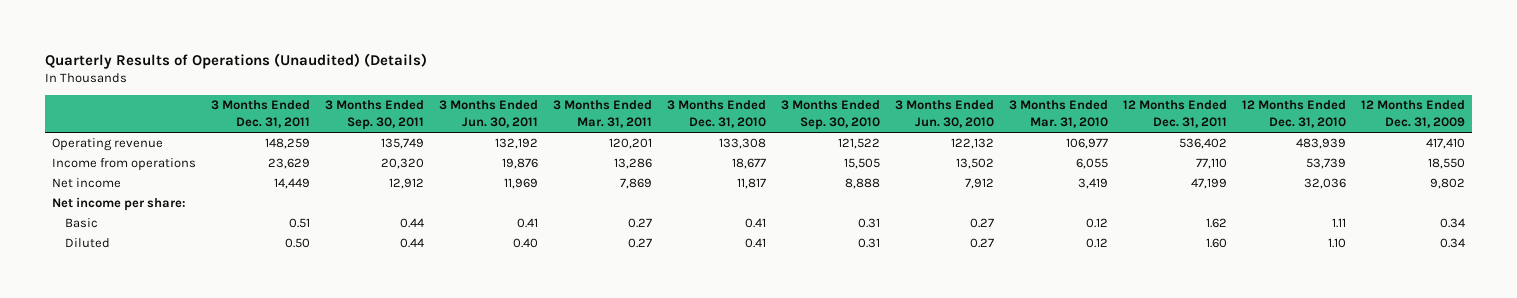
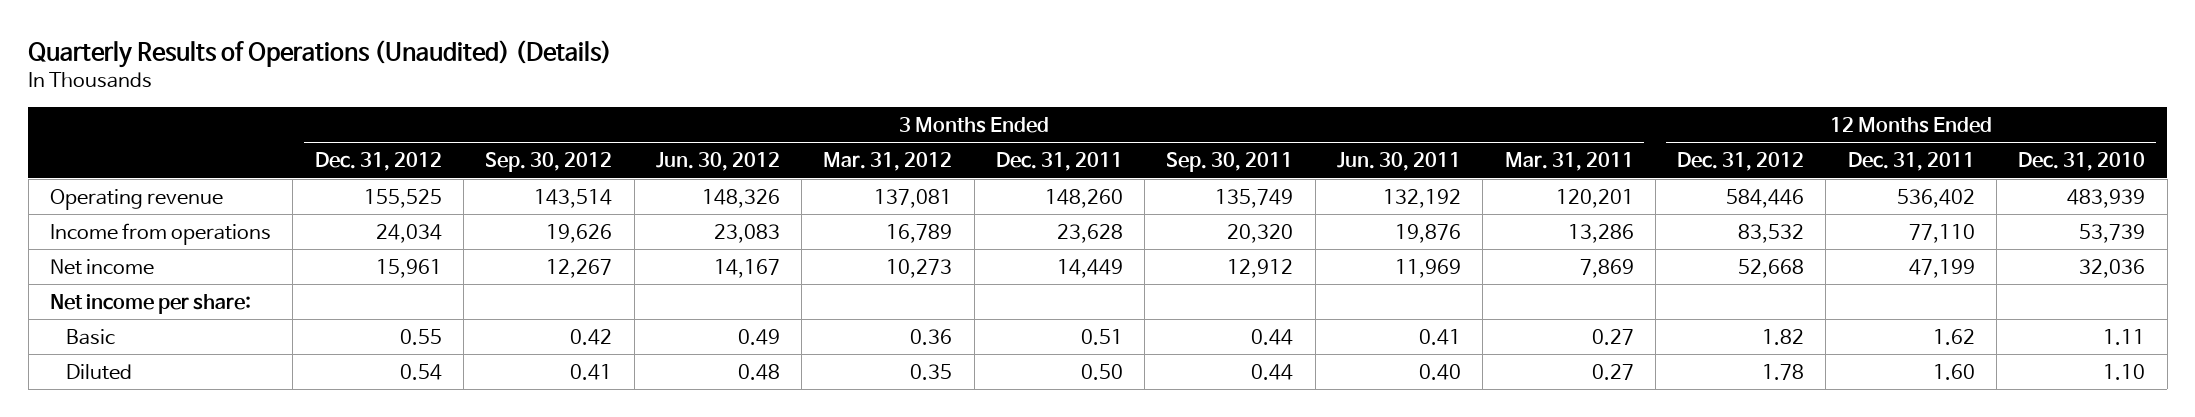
[666,100,766,129] 3 Months Ended Dec. 31, 2010 -> none
[780,100,880,131] 3 Months Ended Sep. 30, 2010 -> none
[894,100,994,129] 3 Months Ended Jun. 30, 2010 -> none
[1008,100,1108,129] 3 Months Ended Mar. 31, 2010 -> none
[1360,100,1465,129] 12 Months Ended Dec. 31, 2009 -> none
none -> [314,152,442,172] Dec. 31, 2012
none -> [485,152,613,173] Sep. 30, 2012
none -> [655,152,780,172] Jun. 30, 2012
none -> [823,152,953,172] Mar. 31, 2012
none -> [1677,152,1805,172] Dec. 31, 2012
[265,138,311,150] 148,259 -> [1044,188,1123,208] 148,260
[268,158,311,170] 23,629 -> [1056,223,1123,243] 23,628

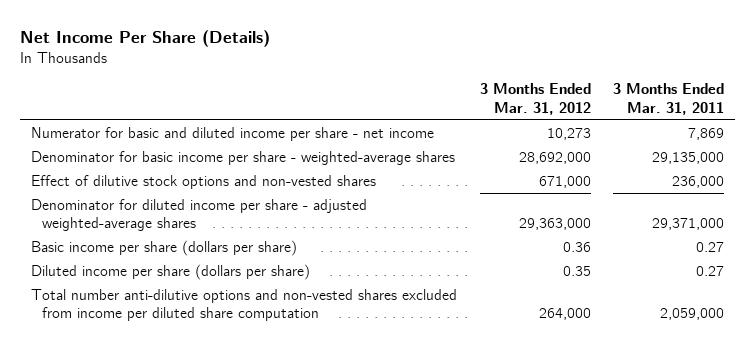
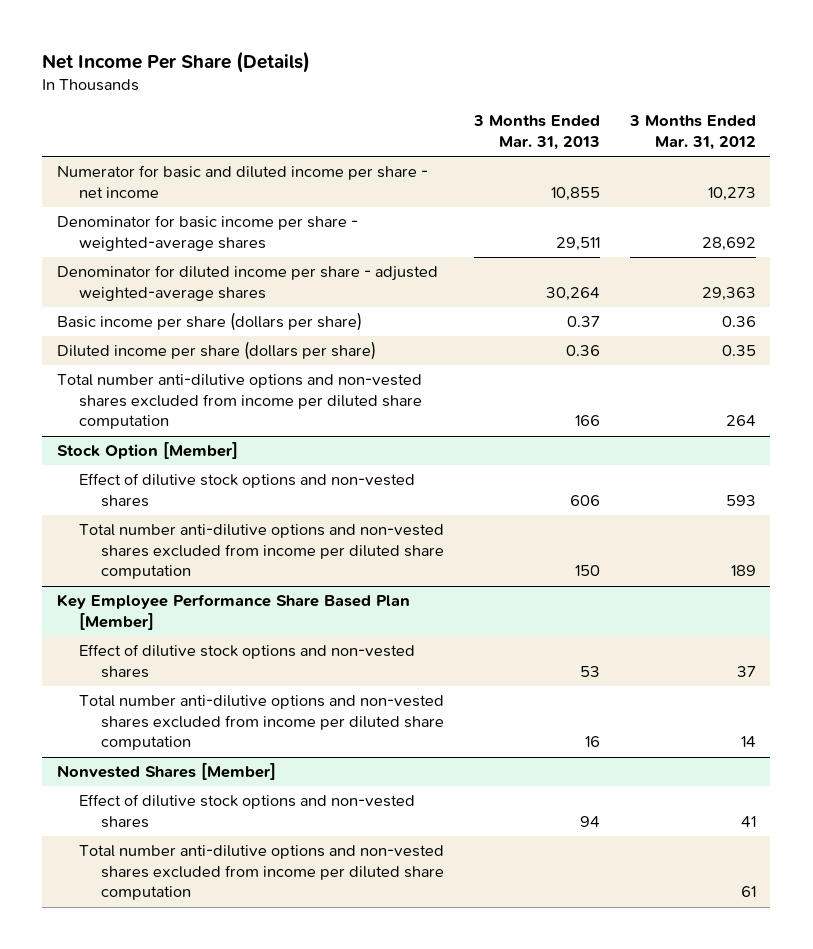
[613,83,725,115] 3 Months Ended Mar. 31, 2011 -> none
none -> [472,115,600,151] 3 Months Ended Mar. 31, 2013
[31,175,377,190] Effect of dilutive stock options and non-vested shares -> none
[518,152,591,165] 28,692,000 -> [701,236,756,251] 28,692
[518,218,591,231] 29,363,000 -> [701,286,756,301] 29,363
[538,308,591,321] 264,000 -> [725,415,756,427] 264
none -> [57,442,239,460] Stock Option [Member]
none -> [79,473,416,507] Effect of dilutive stock options and non-vested shares
none -> [79,524,445,580] Total number anti-dilutive options and non-vested shares excluded from income per diluted share computation
none -> [57,594,411,630] Key Employee Performance Share Based Plan [Member]
none -> [79,644,416,678] Effect of dilutive stock options and non-vested shares
none -> [79,695,445,751] Total number anti-dilutive options and non-vested shares excluded from income per diluted share computation
none -> [57,763,277,781] Nonvested Shares [Member]
none -> [79,794,416,828] Effect of dilutive stock options and non-vested shares
none -> [79,845,445,901] Total number anti-dilutive options and non-vested shares excluded from income per diluted share computation

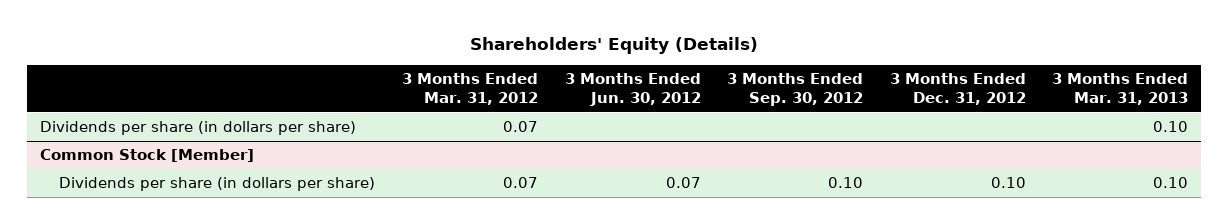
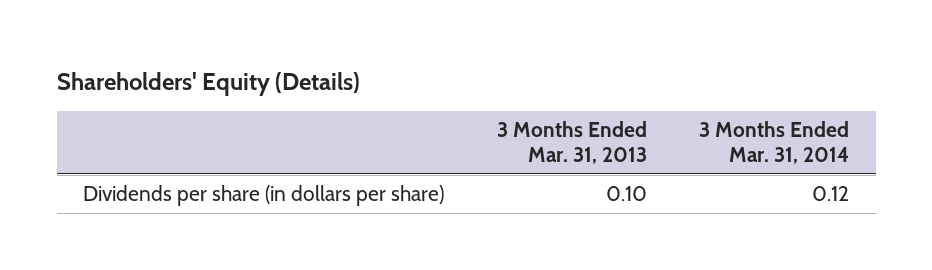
[401,73,538,106] 3 Months Ended Mar. 31, 2012 -> none
[564,73,701,107] 3 Months Ended Jun. 30, 2012 -> none
[727,73,864,107] 3 Months Ended Sep. 30, 2012 -> none
[889,73,1026,106] 3 Months Ended Dec. 31, 2012 -> none
none -> [699,120,850,165] 3 Months Ended Mar. 31, 2014
[40,149,255,163] Common Stock [Member] -> none
[59,177,376,192] Dividends per share (in dollars per share) -> none

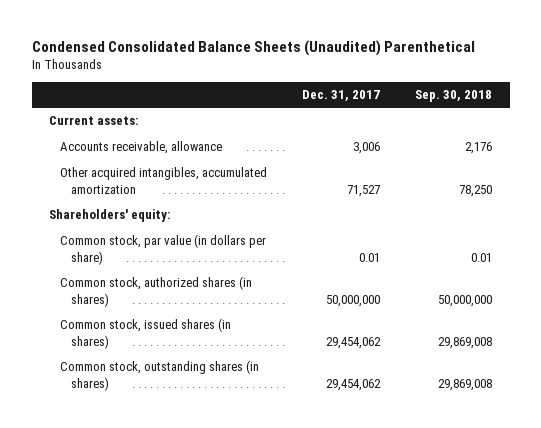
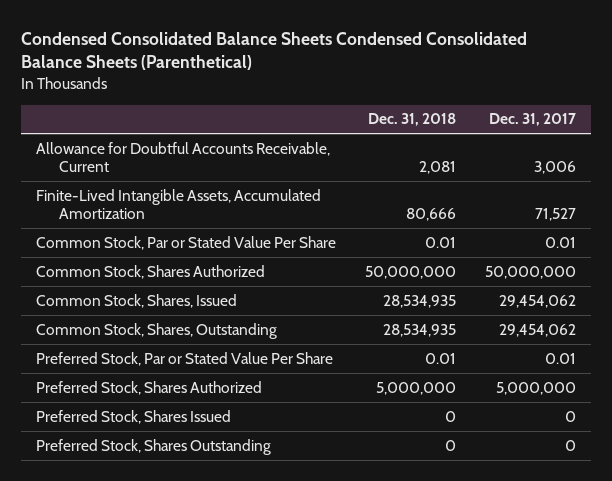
[31,39,475,56] Condensed Consolidated Balance Sheets (Unaudited) Parenthetical -> [20,31,527,71] Condensed Consolidated Balance Sheets Condensed Consolidated Balance Sheets (Parenthetical)
[415,90,493,103] Sep. 30, 2018 -> none
none -> [367,113,456,127] Dec. 31, 2018
[49,116,139,126] Current assets: -> none
[49,209,171,223] Shareholders' equity: -> none
[60,141,223,155] Accounts receivable, allowance -> [35,141,330,172] Allowance for Doubtful Accounts Receivable, Current
[60,167,268,194] Other acquired intangibles, accumulated amortization -> [35,188,321,219] Finite-Lived Intangible Assets, Accumulated Amortization
[60,234,267,265] Common stock, par value (in dollars per share) -> [35,235,336,250] Common Stock, Par or Stated Value Per Share
[60,276,253,307] Common stock, authorized shares (in shares) -> [35,264,265,279] Common Stock, Shares Authorized
[60,318,232,349] Common stock, issued shares (in shares) -> [35,293,237,308] Common Stock, Shares, Issued
[60,360,260,391] Common stock, outstanding shares (in shares) -> [35,322,277,339] Common Stock, Shares, Outstanding
none -> [35,351,333,366] Preferred Stock, Par or Stated Value Per Share
none -> [35,380,262,395] Preferred Stock, Shares Authorized
none -> [35,409,231,424] Preferred Stock, Shares Issued
none -> [35,438,271,455] Preferred Stock, Shares Outstanding

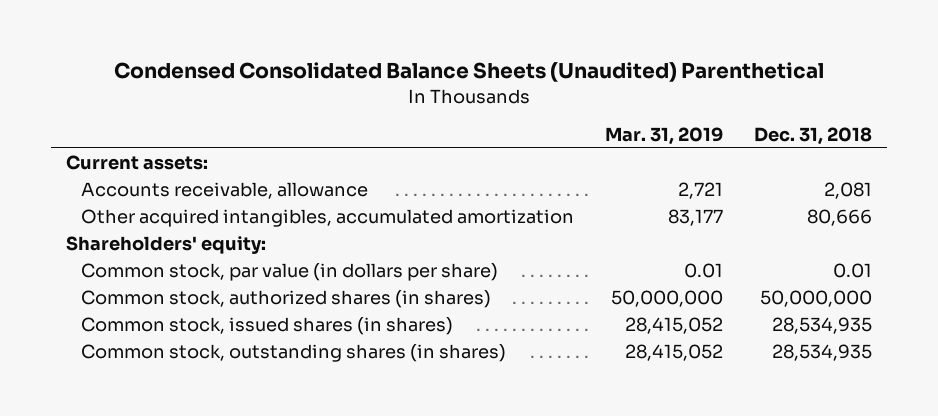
[20,31,527,71] Condensed Consolidated Balance Sheets Condensed Consolidated Balance Sheets (Parenthetical) -> [113,62,824,83] Condensed Consolidated Balance Sheets (Unaudited) Parenthetical
[489,113,577,127] Dec. 31, 2017 -> none
none -> [604,126,723,145] Mar. 31, 2019
[35,351,333,366] Preferred Stock, Par or Stated Value Per Share -> none
[35,380,262,395] Preferred Stock, Shares Authorized -> none
[35,409,231,424] Preferred Stock, Shares Issued -> none
[35,438,271,455] Preferred Stock, Shares Outstanding -> none
none -> [65,155,208,171] Current assets:
[35,141,330,172] Allowance for Doubtful Accounts Receivable, Current -> [80,182,368,200] Accounts receivable, allowance
[35,188,321,219] Finite-Lived Intangible Assets, Accumulated Amortization -> [80,209,574,228] Other acquired intangibles, accumulated amortization
none -> [65,236,266,255] Shareholders' equity:
[35,235,336,250] Common Stock, Par or Stated Value Per Share -> [80,263,498,282] Common stock, par value (in dollars per share)
[35,264,265,279] Common Stock, Shares Authorized -> [80,290,491,309] Common stock, authorized shares (in shares)
[35,293,237,308] Common Stock, Shares, Issued -> [80,317,453,336] Common stock, issued shares (in shares)
[35,322,277,339] Common Stock, Shares, Outstanding -> [80,344,506,363] Common stock, outstanding shares (in shares)

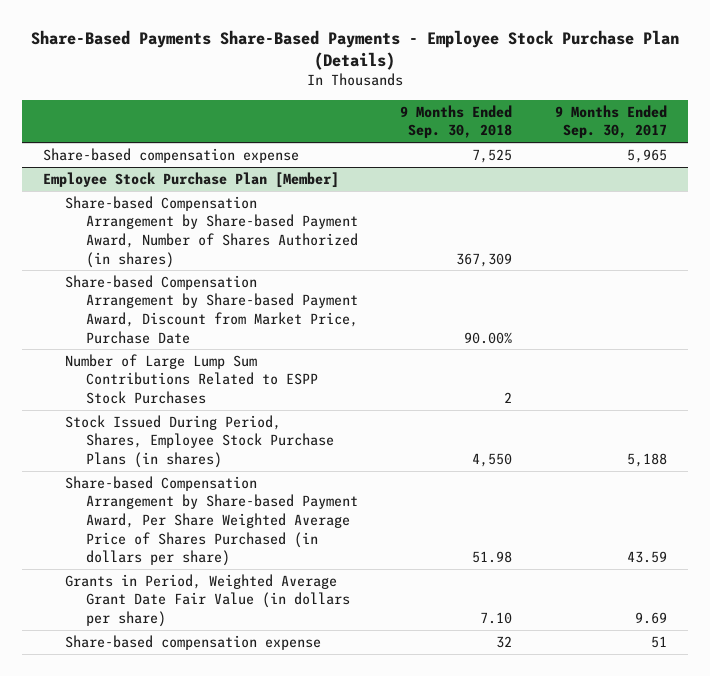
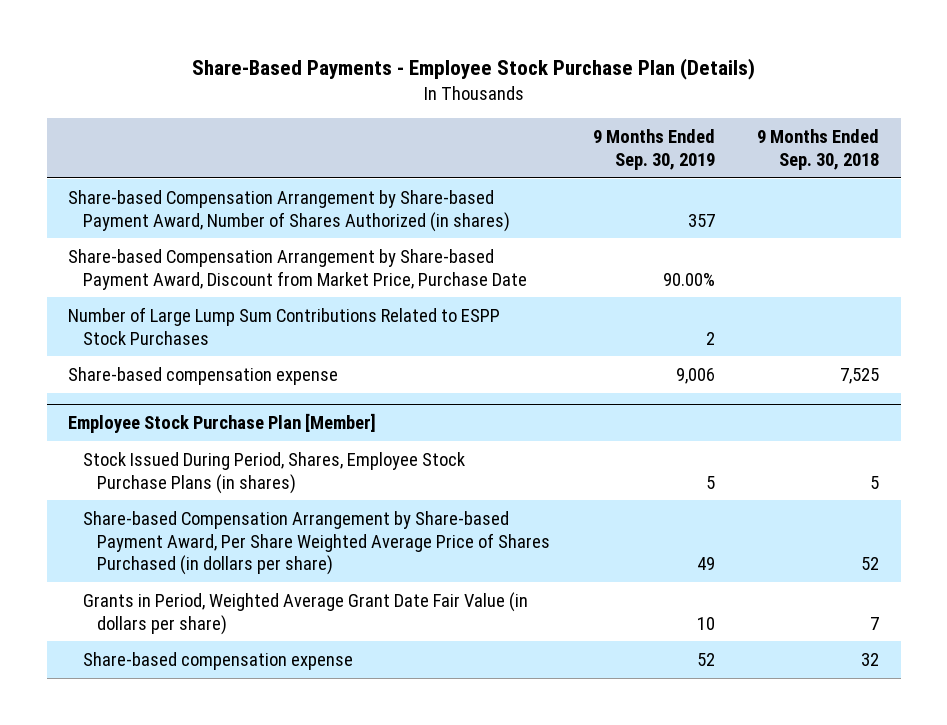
[30,29,679,71] Share-Based Payments Share-Based Payments - Employee Stock Purchase Plan (Details) -> [191,58,755,81] Share-Based Payments - Employee Stock Purchase Plan (Details)
[554,104,667,139] 9 Months Ended Sep. 30, 2017 -> none
none -> [592,128,715,170] 9 Months Ended Sep. 30, 2019
none -> [68,189,510,232] Share-based Compensation Arrangement by Share-based Payment Award, Number of Shares Authorized (in shares)
none -> [68,248,527,290] Share-based Compensation Arrangement by Share-based Payment Award, Discount from Market Price, Purchase Date
none -> [68,306,501,345] Number of Large Lump Sum Contributions Related to ESPP Stock Purchases
[64,195,359,268] Share-based Compensation Arrangement by Share-based Payment Award, Number of Shares Authorized (in shares) -> none
[64,274,359,344] Share-based Compensation Arrangement by Share-based Payment Award, Discount from Market Price, Purchase Date -> none
[64,353,319,404] Number of Large Lump Sum Contributions Related to ESPP Stock Purchases -> none
[472,452,513,467] 4,550 -> [870,475,880,489] 5
[472,551,513,564] 51.98 -> [861,557,880,571] 52
[480,611,513,624] 7.10 -> [870,616,880,630] 7

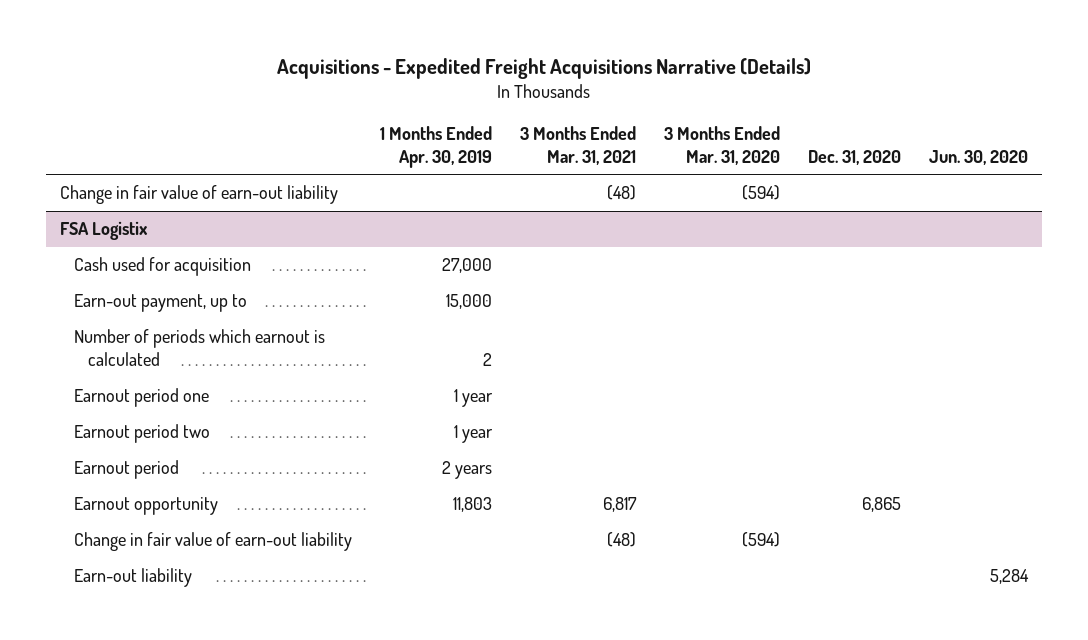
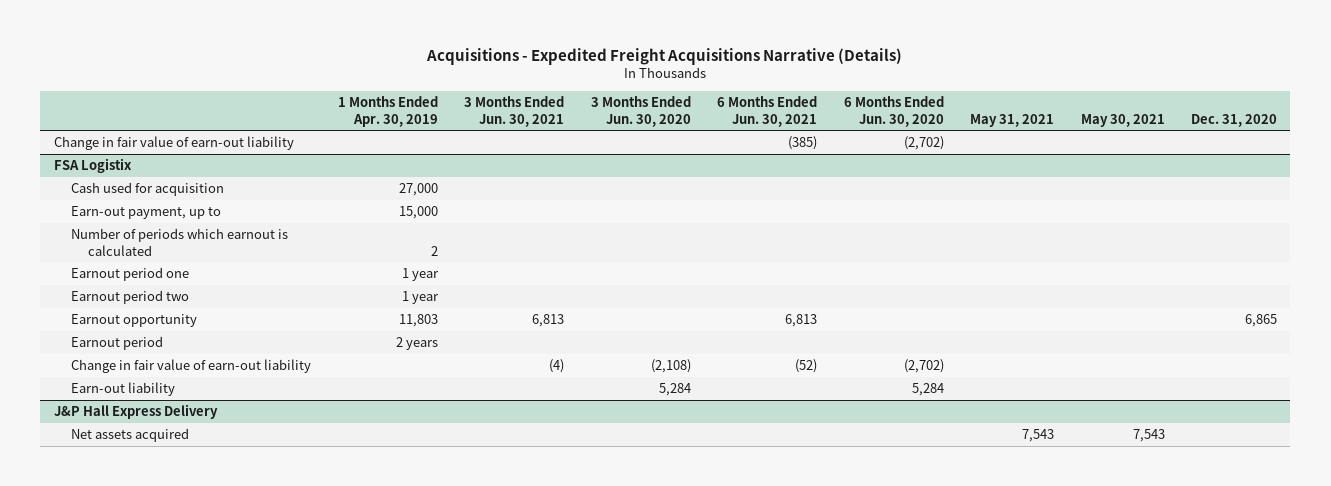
[520,125,637,165] 3 Months Ended Mar. 31, 2021 -> none
[664,125,781,165] 3 Months Ended Mar. 31, 2020 -> none
[929,149,1029,165] Jun. 30, 2020 -> none
none -> [464,96,565,127] 3 Months Ended Jun. 30, 2021
none -> [590,96,691,127] 3 Months Ended Jun. 30, 2020
none -> [717,96,818,127] 6 Months Ended Jun. 30, 2021
none -> [843,96,944,127] 6 Months Ended Jun. 30, 2020
none -> [970,113,1055,127] May 31, 2021
none -> [1080,113,1165,127] May 30, 2021
[73,460,179,480] Earnout period -> [71,336,164,351] Earnout period
none -> [53,404,218,420] J&P Hall Express Delivery
none -> [71,428,190,443] Net assets acquired

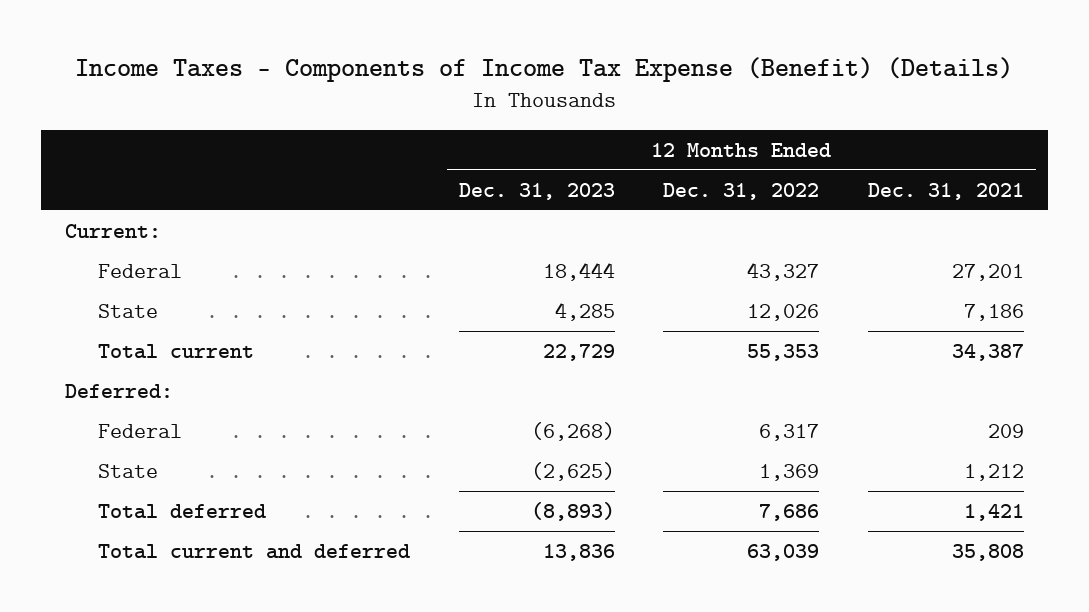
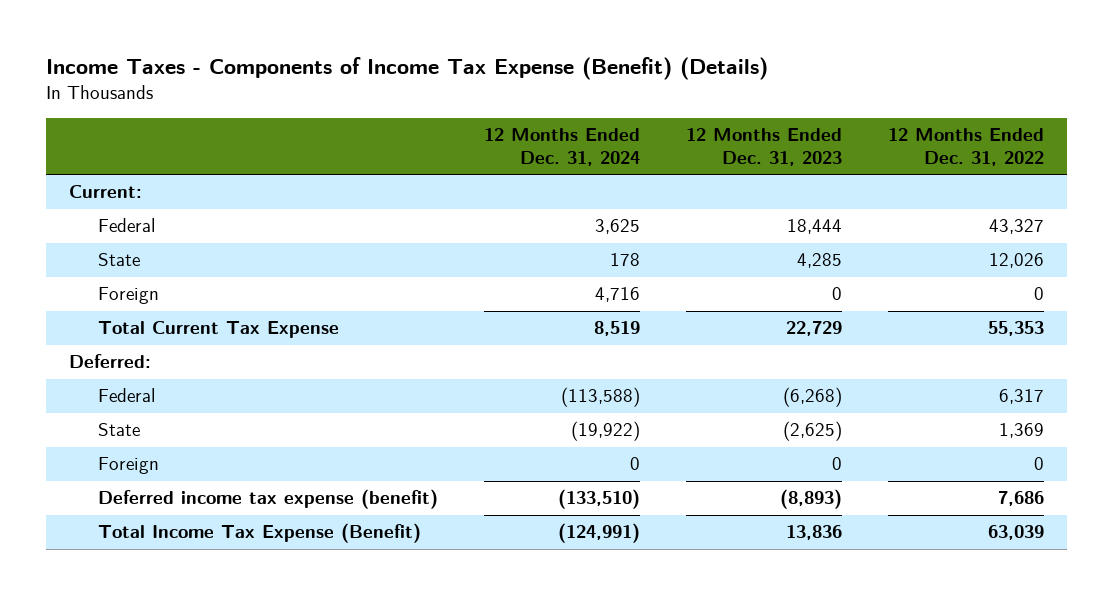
[867,182,1024,200] Dec. 31, 2021 -> none
none -> [483,128,640,166] 12 Months Ended Dec. 31, 2024
none -> [97,287,159,305] Foreign
[98,343,255,359] Total current -> [97,321,339,339] Total Current Tax Expense
none -> [97,457,159,475] Foreign
[98,503,267,519] Total deferred -> [97,489,438,510] Deferred income tax expense (benefit)
[98,543,411,559] Total current and deferred -> [97,523,421,544] Total Income Tax Expense (Benefit)

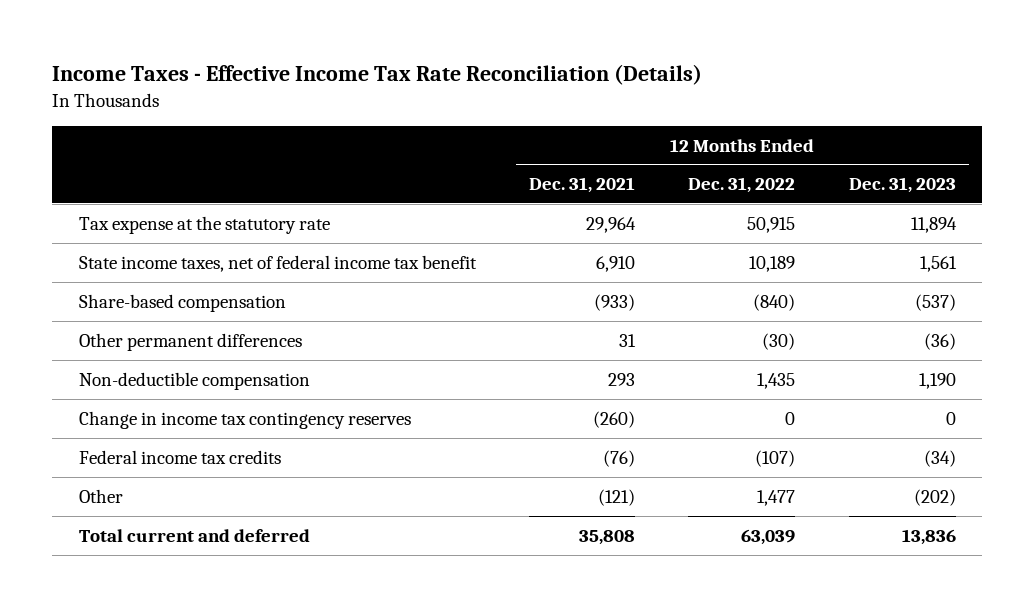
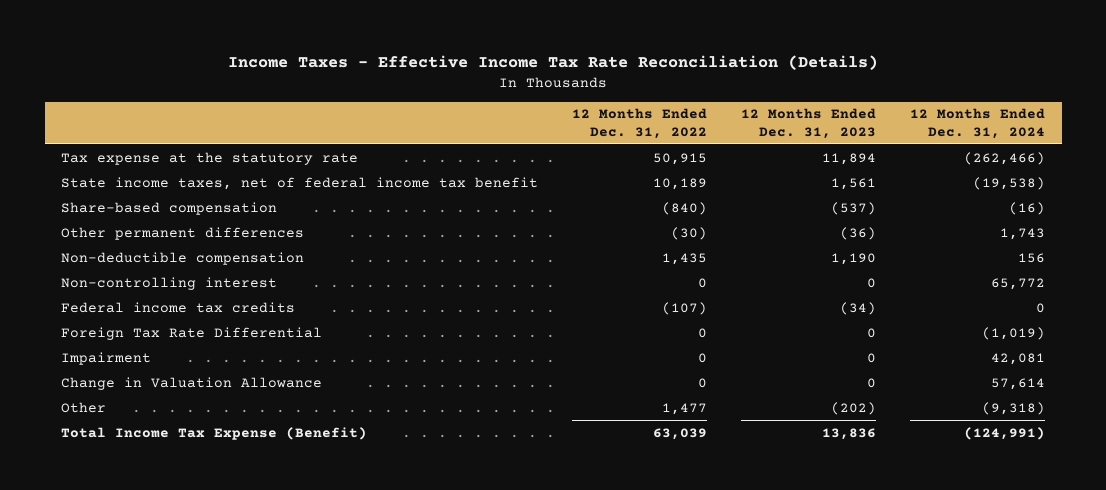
[529,177,636,194] Dec. 31, 2021 -> none
none -> [909,108,1045,139] 12 Months Ended Dec. 31, 2024
[78,410,411,429] Change in income tax contingency reserves -> none
none -> [61,276,278,290] Non-controlling interest
none -> [61,326,323,340] Foreign Tax Rate Differential
none -> [61,351,152,365] Impairment
none -> [61,376,323,390] Change in Valuation Allowance
[78,528,310,542] Total current and deferred -> [61,426,368,440] Total Income Tax Expense (Benefit)

